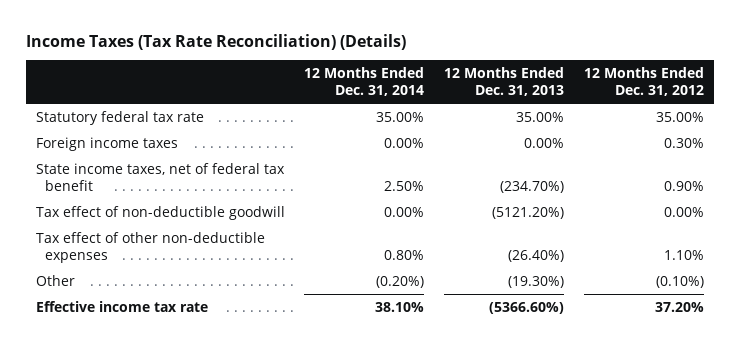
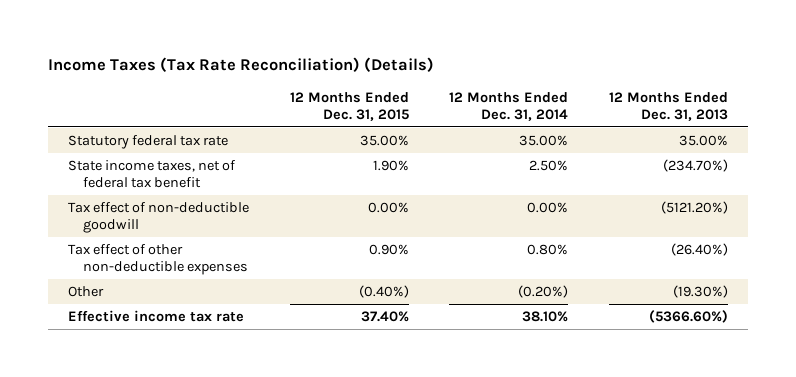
[583,67,704,97] 12 Months Ended Dec. 31, 2012 -> none
none -> [289,91,409,121] 12 Months Ended Dec. 31, 2015
[35,136,178,151] Foreign income taxes -> none

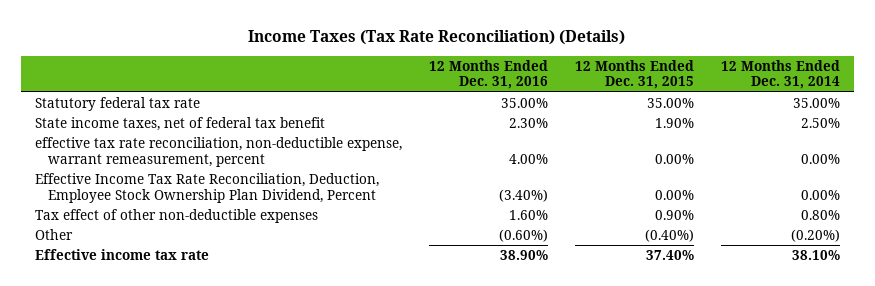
[608,91,728,121] 12 Months Ended Dec. 31, 2013 -> none
none -> [428,59,548,90] 12 Months Ended Dec. 31, 2016
[68,202,250,234] Tax effect of non-deductible goodwill -> none
none -> [34,136,402,167] effective tax rate reconciliation, non-deductible expense, warrant remeasurement, percent
none -> [34,172,379,203] Effective Income Tax Rate Reconciliation, Deduction, Employee Stock Ownership Plan Dividend, Percent

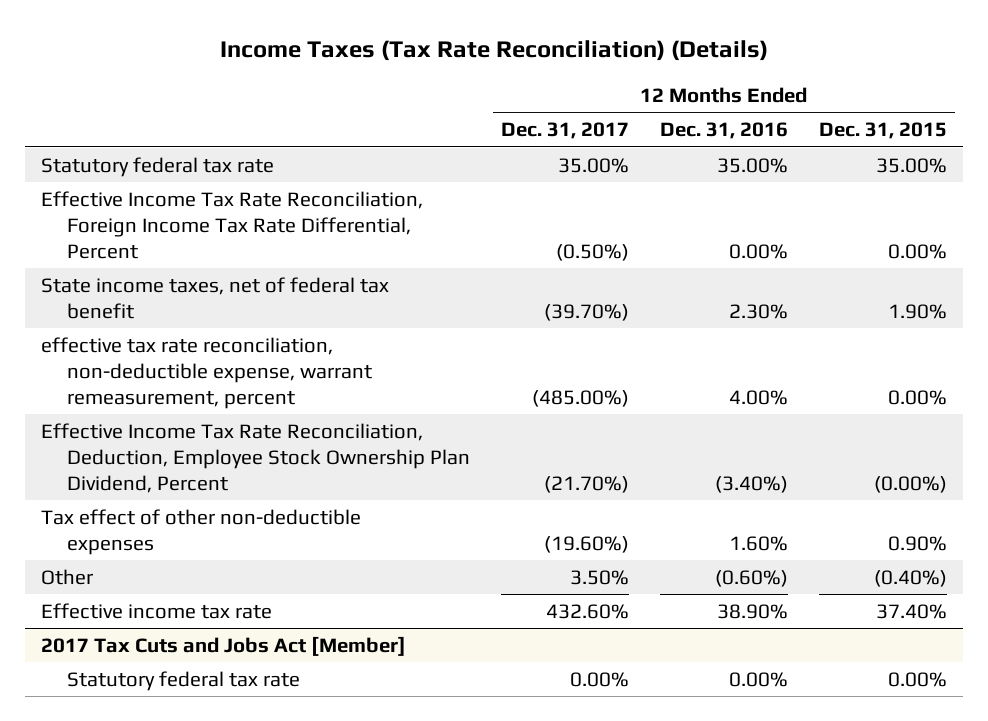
[720,59,840,90] 12 Months Ended Dec. 31, 2014 -> none
none -> [500,122,629,140] Dec. 31, 2017
none -> [40,190,423,259] Effective Income Tax Rate Reconciliation, Foreign Income Tax Rate Differential, Percent
[654,189,694,200] 0.00% -> [873,475,947,493] (0.00%)
none -> [40,635,406,656] 2017 Tax Cuts and Jobs Act [Member]
none -> [66,670,300,691] Statutory federal tax rate

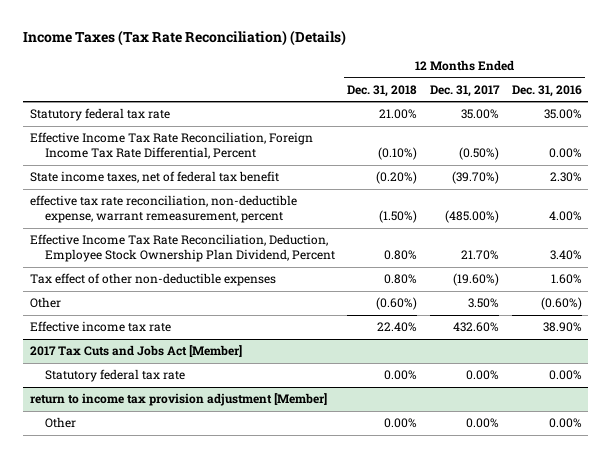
[818,122,947,140] Dec. 31, 2015 -> none
none -> [347,84,418,97] Dec. 31, 2018
[543,475,629,493] (21.70%) -> [461,250,500,261] 21.70%
[714,475,788,493] (3.40%) -> [549,250,582,261] 3.40%
none -> [29,393,327,407] return to income tax provision adjustment [Member]
none -> [44,417,76,429] Other

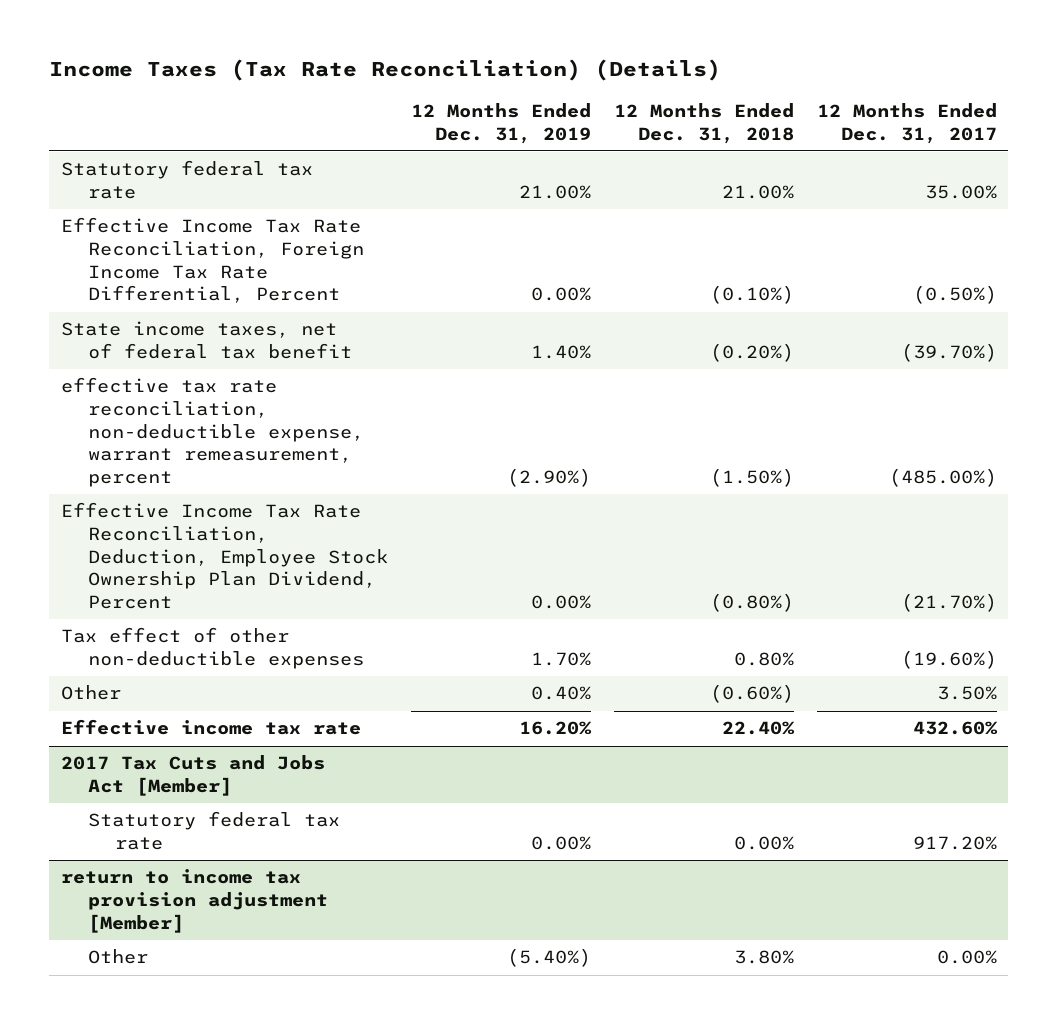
[511,84,582,97] Dec. 31, 2016 -> none
none -> [410,103,591,144] 12 Months Ended Dec. 31, 2019
[384,250,418,261] 0.80% -> [709,593,794,613] (0.80%)
[461,250,500,261] 21.70% -> [900,593,997,613] (21.70%)
[466,370,500,381] 0.00% -> [912,836,997,851] 917.20%
[384,418,418,429] 0.00% -> [733,950,794,965] 3.80%

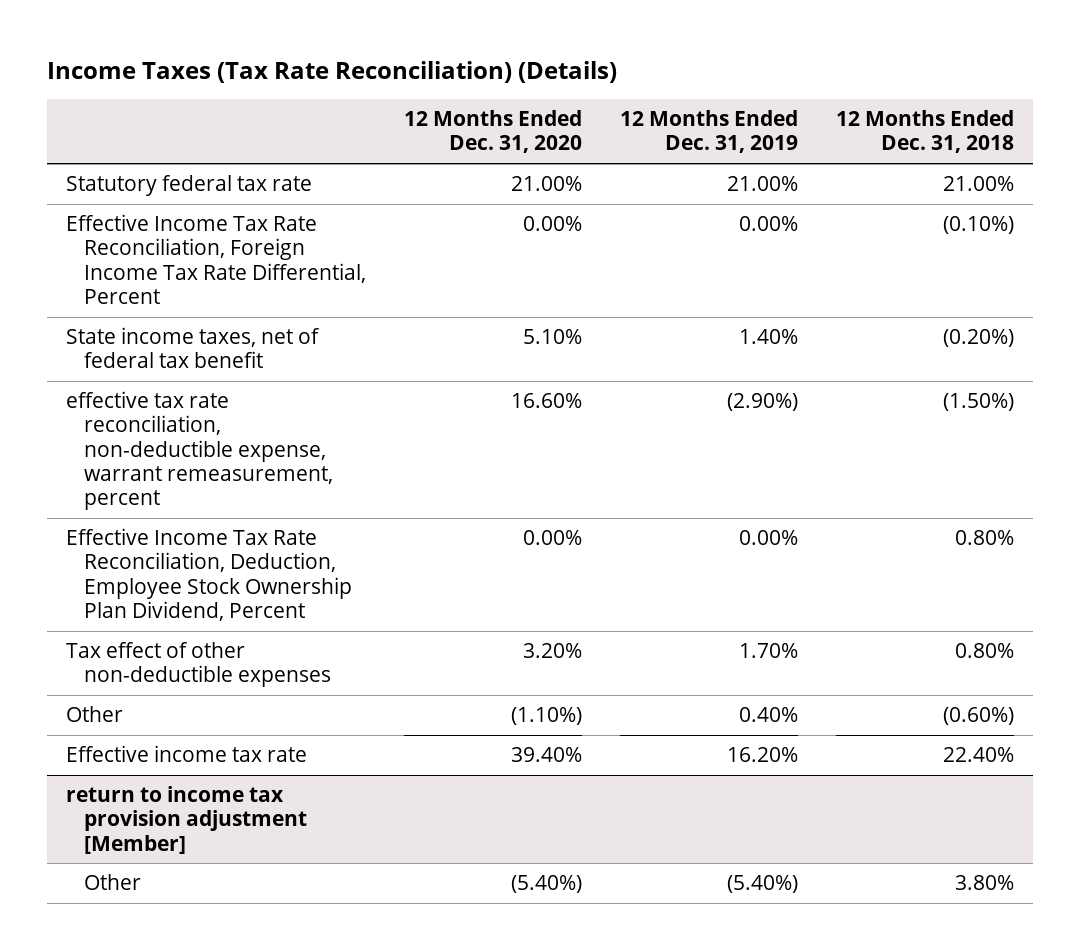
[816,103,997,144] 12 Months Ended Dec. 31, 2017 -> none
none -> [403,110,582,154] 12 Months Ended Dec. 31, 2020
[709,593,794,613] (0.80%) -> [955,530,1015,546] 0.80%
[60,755,325,797] 2017 Tax Cuts and Jobs Act [Member] -> none
[87,811,340,851] Statutory federal tax rate -> none

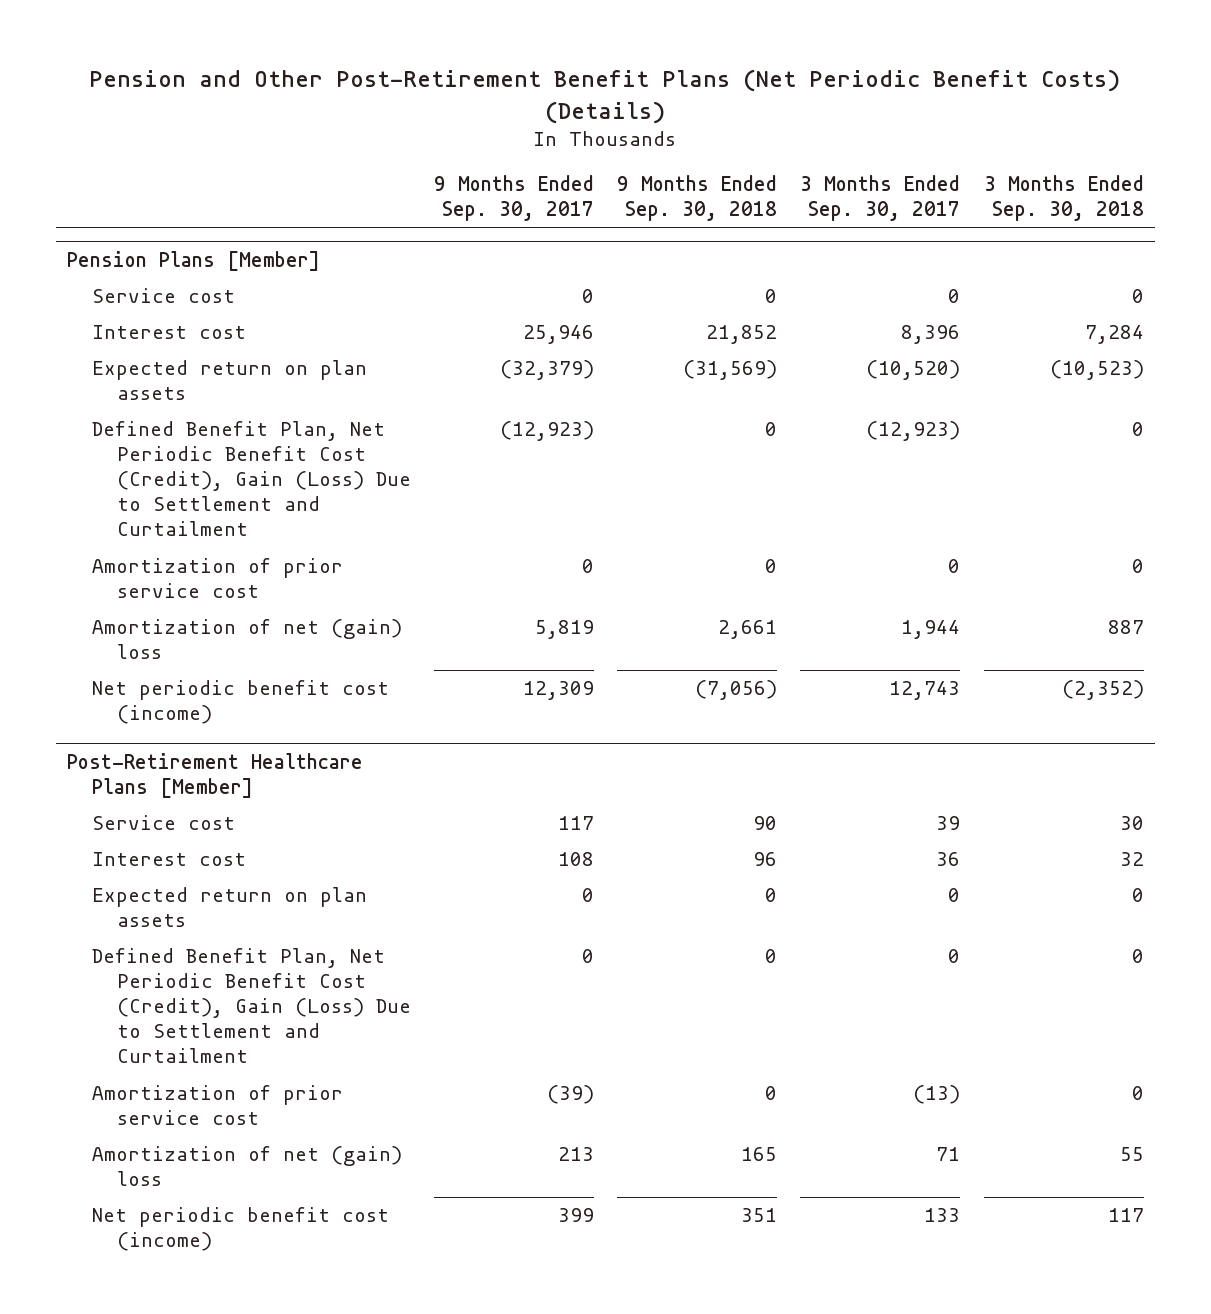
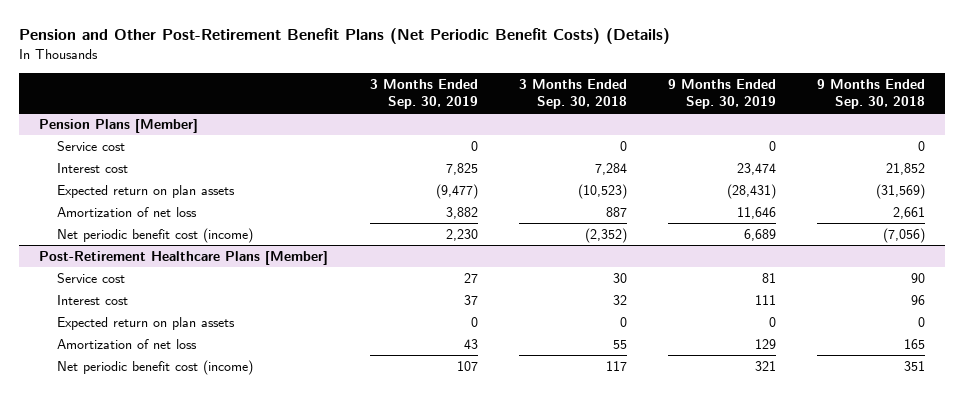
[434,175,595,222] 9 Months Ended Sep. 30, 2017 -> none
[800,175,961,222] 3 Months Ended Sep. 30, 2017 -> none
none -> [369,78,478,109] 3 Months Ended Sep. 30, 2019
none -> [667,78,776,109] 9 Months Ended Sep. 30, 2019
[92,421,411,537] Defined Benefit Plan, Net Periodic Benefit Cost (Credit), Gain (Loss) Due to Settlement and Curtailment -> none
[92,558,344,599] Amortization of prior service cost -> none
[92,619,403,660] Amortization of net (gain) loss -> [56,206,197,217] Amortization of net loss
[92,948,411,1064] Defined Benefit Plan, Net Periodic Benefit Cost (Credit), Gain (Loss) Due to Settlement and Curtailment -> none
[92,1085,344,1126] Amortization of prior service cost -> none
[92,1146,403,1187] Amortization of net (gain) loss -> [56,338,197,349] Amortization of net loss

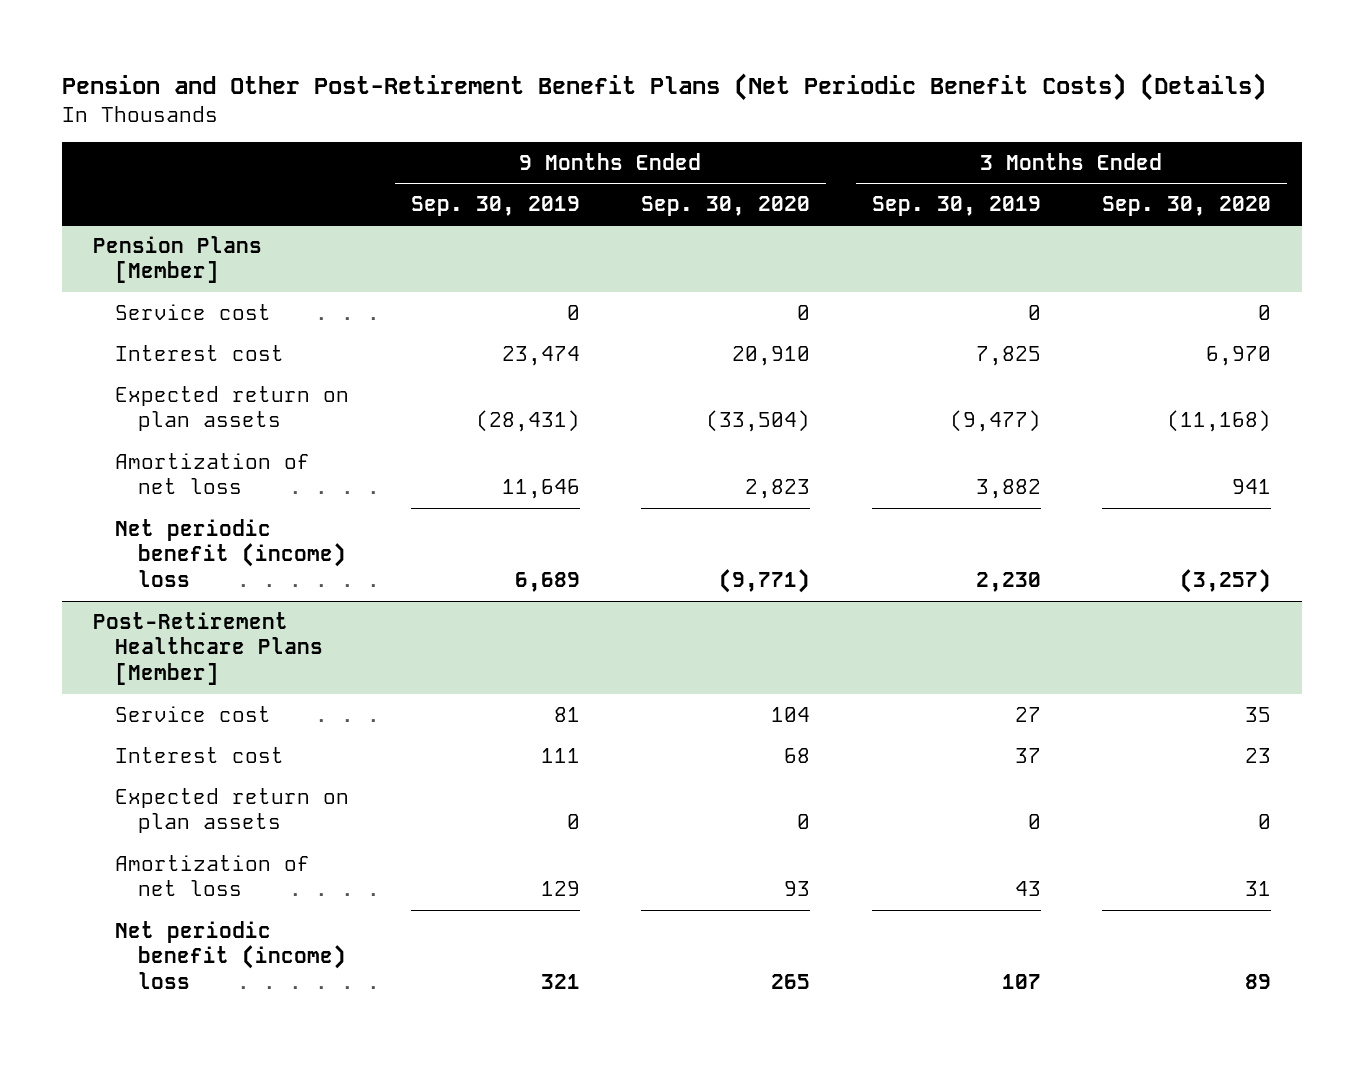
[518,78,627,109] 3 Months Ended Sep. 30, 2018 -> none
[816,78,925,109] 9 Months Ended Sep. 30, 2018 -> none
none -> [641,195,811,216] Sep. 30, 2020
none -> [1102,195,1272,216] Sep. 30, 2020
[56,227,253,243] Net periodic benefit cost (income) -> [115,518,346,588] Net periodic benefit (income) loss
[56,359,253,375] Net periodic benefit cost (income) -> [115,920,346,990] Net periodic benefit (income) loss

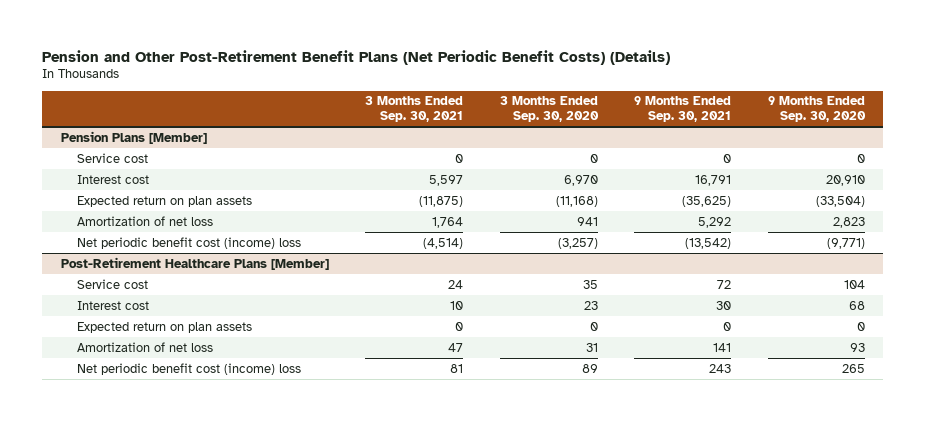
[410,195,580,216] Sep. 30, 2019 -> none
[871,195,1041,216] Sep. 30, 2019 -> none
none -> [365,96,464,123] 3 Months Ended Sep. 30, 2021
none -> [634,96,732,123] 9 Months Ended Sep. 30, 2021
[115,518,346,588] Net periodic benefit (income) loss -> [77,236,302,249] Net periodic benefit cost (income) loss
[115,920,346,990] Net periodic benefit (income) loss -> [77,362,302,375] Net periodic benefit cost (income) loss

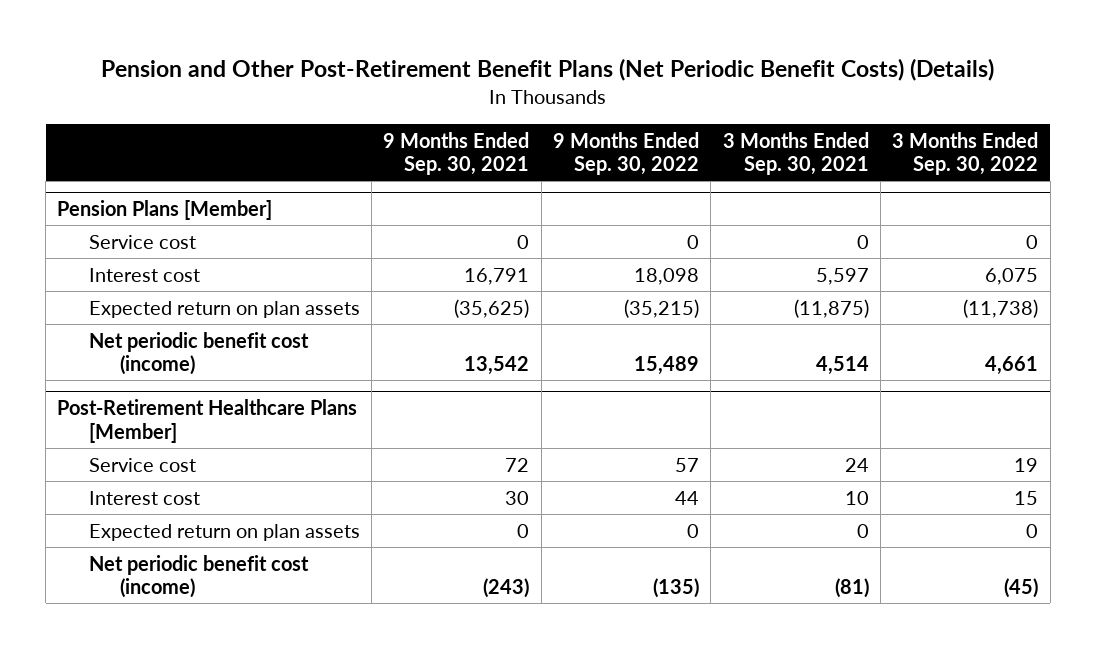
[499,96,599,123] 3 Months Ended Sep. 30, 2020 -> none
[767,96,866,123] 9 Months Ended Sep. 30, 2020 -> none
none -> [552,131,699,176] 9 Months Ended Sep. 30, 2022
none -> [892,131,1039,176] 3 Months Ended Sep. 30, 2022
[77,215,214,226] Amortization of net loss -> none
[77,236,302,249] Net periodic benefit cost (income) loss -> [88,331,309,375] Net periodic benefit cost (income)
[423,237,464,249] (4,514) -> [815,355,869,375] 4,514
[685,237,732,249] (13,542) -> [464,355,530,375] 13,542
[77,341,214,352] Amortization of net loss -> none
[77,362,302,375] Net periodic benefit cost (income) loss -> [88,554,309,598] Net periodic benefit cost (income)
[450,363,464,373] 81 -> [834,577,869,598] (81)
[709,363,732,373] 243 -> [483,577,530,598] (243)

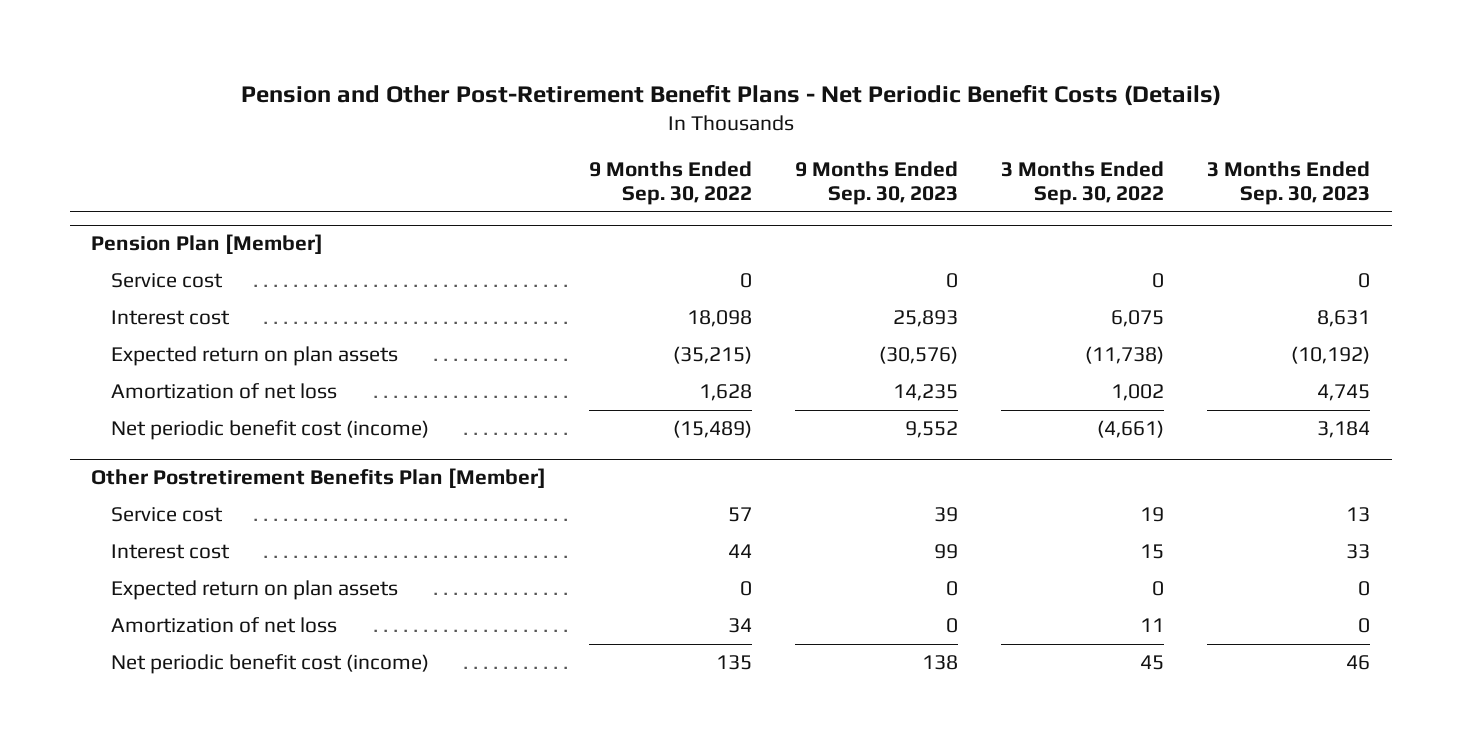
[100,57,994,81] Pension and Other Post-Retirement Benefit Plans (Net Periodic Benefit Costs) (Details) -> [240,83,1221,106] Pension and Other Post-Retirement Benefit Plans - Net Periodic Benefit Costs (Details)
[383,131,530,176] 9 Months Ended Sep. 30, 2021 -> none
[722,131,869,176] 3 Months Ended Sep. 30, 2021 -> none
none -> [795,160,959,206] 9 Months Ended Sep. 30, 2023
none -> [1207,160,1371,206] 3 Months Ended Sep. 30, 2023
[57,200,273,221] Pension Plans [Member] -> [91,234,324,255] Pension Plan [Member]
none -> [111,383,338,400] Amortization of net loss
[633,355,699,375] 15,489 -> [673,420,753,439] (15,489)
[985,355,1039,375] 4,661 -> [1097,420,1165,439] (4,661)
[57,399,358,443] Post-Retirement Healthcare Plans [Member] -> [91,468,547,489] Other Postretirement Benefits Plan [Member]
none -> [111,617,338,634] Amortization of net loss
[652,577,699,598] (135) -> [716,655,753,671] 135
[1004,577,1039,598] (45) -> [1140,655,1165,671] 45

